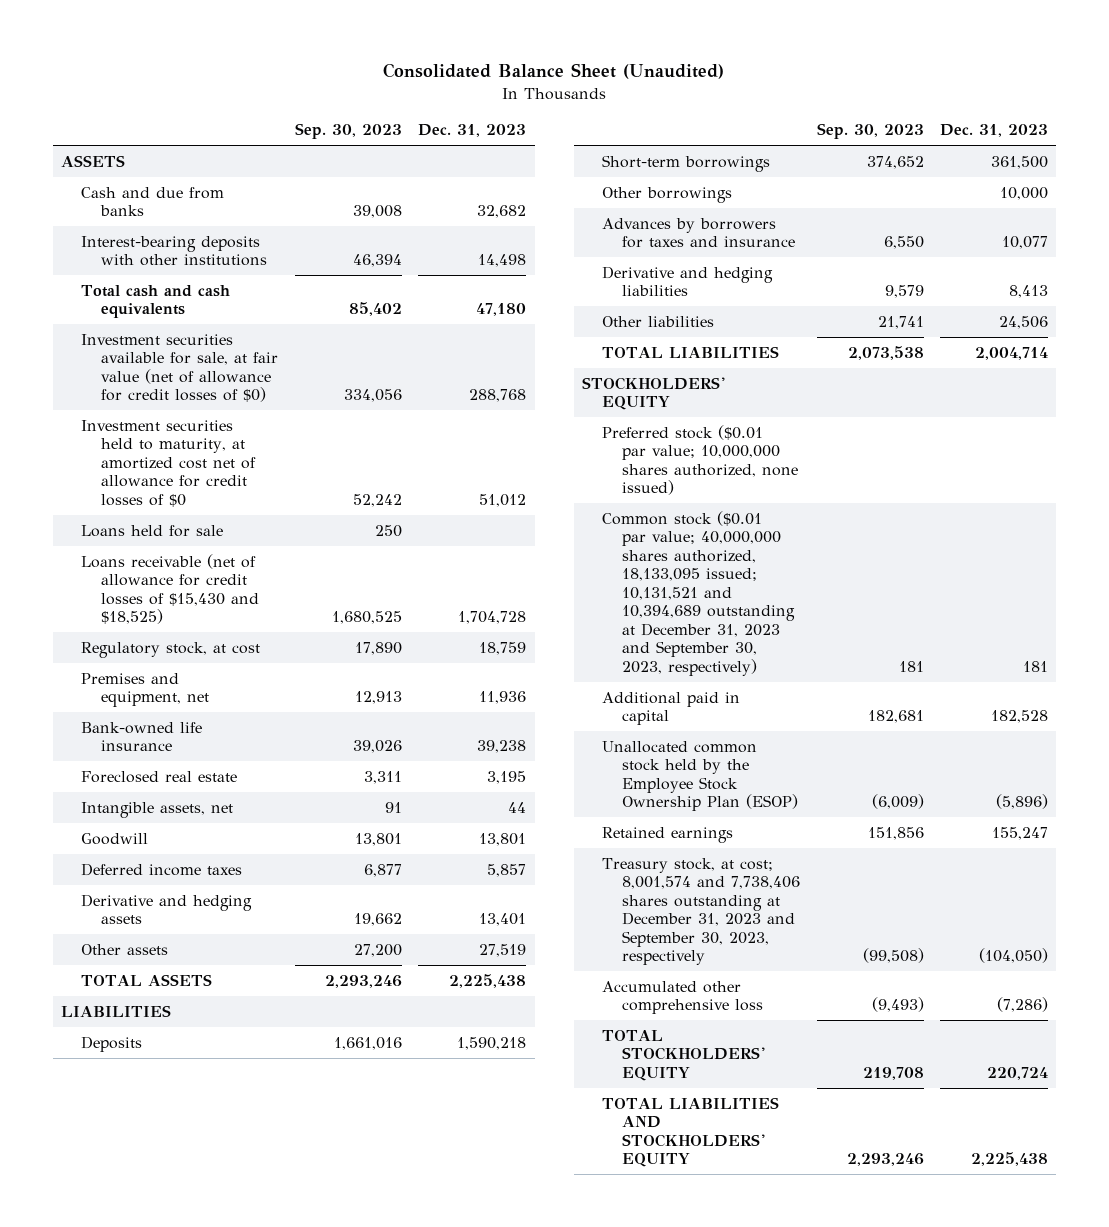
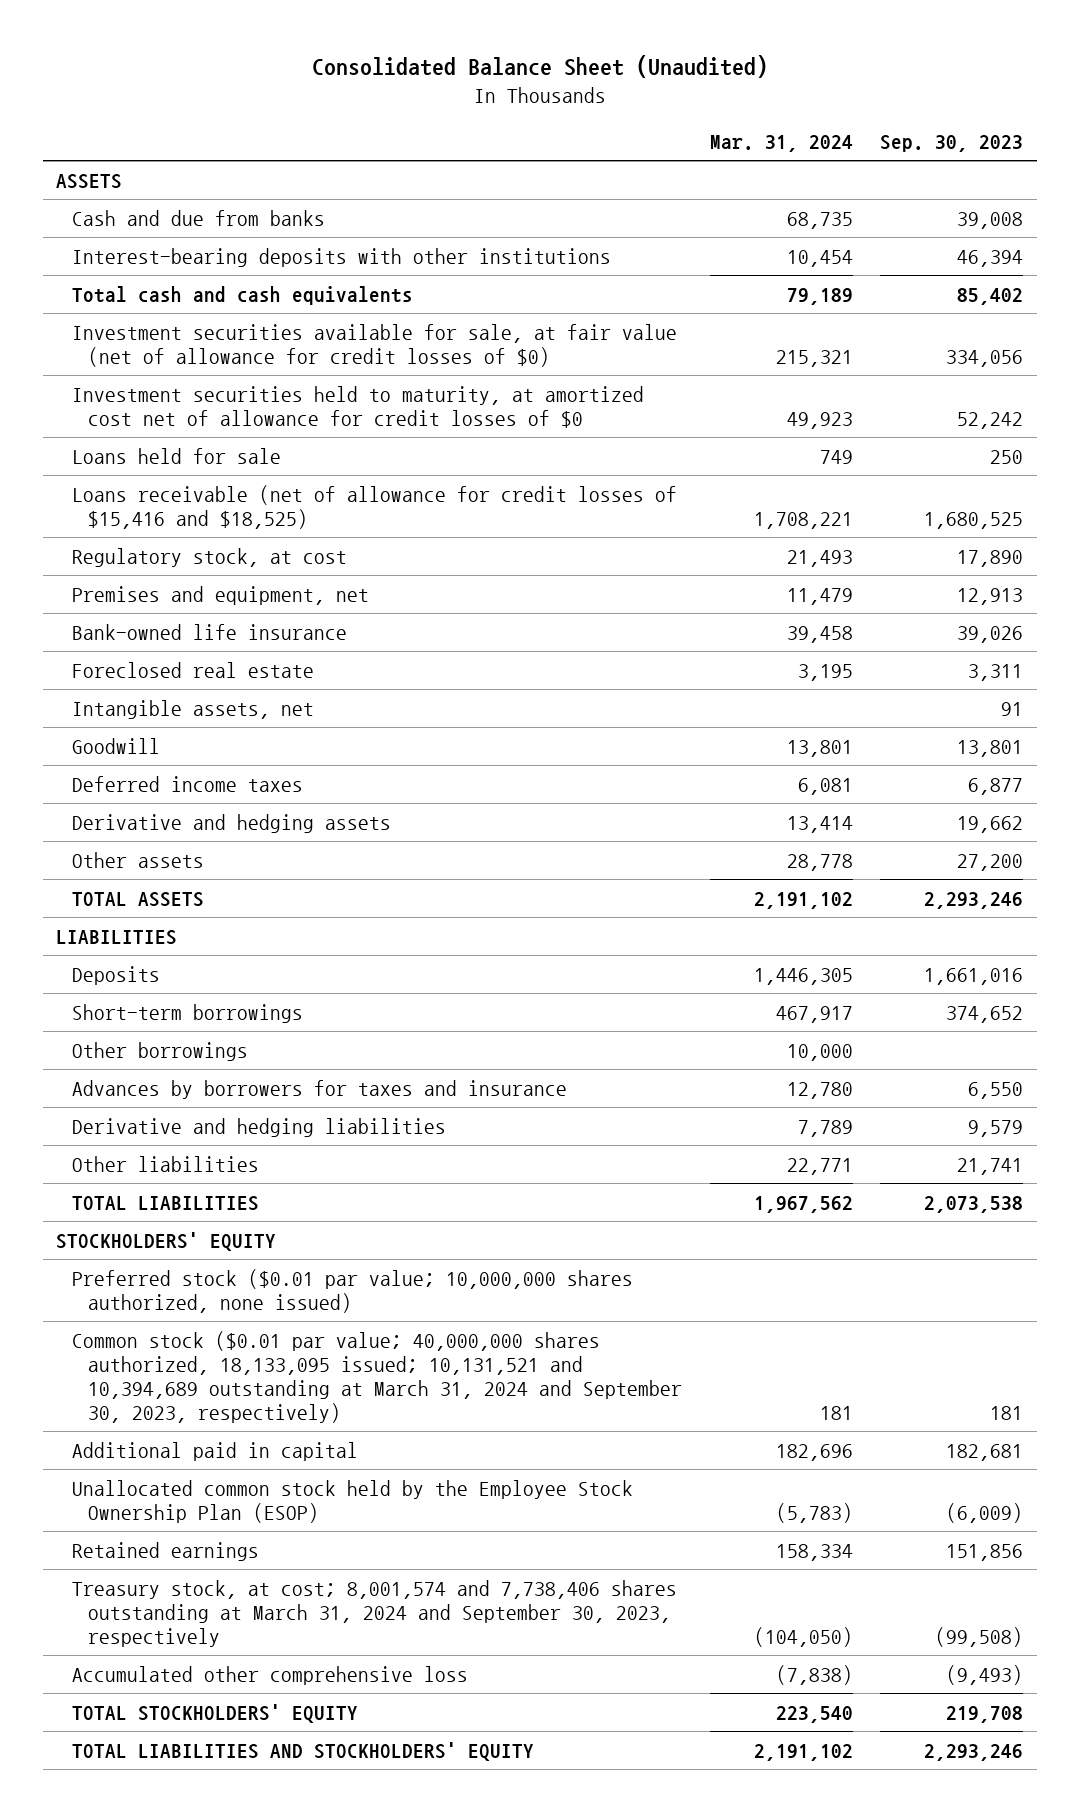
[418,124,527,138] Dec. 31, 2023 -> none
none -> [709,134,853,152] Mar. 31, 2024
[80,553,260,625] Loans receivable (net of allowance for credit losses of $15,430 and $18,525) -> [72,484,678,529] Loans receivable (net of allowance for credit losses of $15,416 and $18,525)
[602,510,796,676] Common stock ($0.01 par value; 40,000,000 shares authorized, 18,133,095 issued; 10,131,521 and 10,394,689 outstanding at December 31, 2023 and September 30, 2023, respectively) -> [72,1330,682,1423] Common stock ($0.01 par value; 40,000,000 shares authorized, 18,133,095 issued; 10,131,521 and 10,394,689 outstanding at March 31, 2024 and September 30, 2023, respectively)
[602,857,801,966] Treasury stock, at cost; 8,001,574 and 7,738,406 shares outstanding at December 31, 2023 and September 30, 2023, respectively -> [72,1579,678,1647] Treasury stock, at cost; 8,001,574 and 7,738,406 shares outstanding at March 31, 2024 and September 30, 2023, respectively

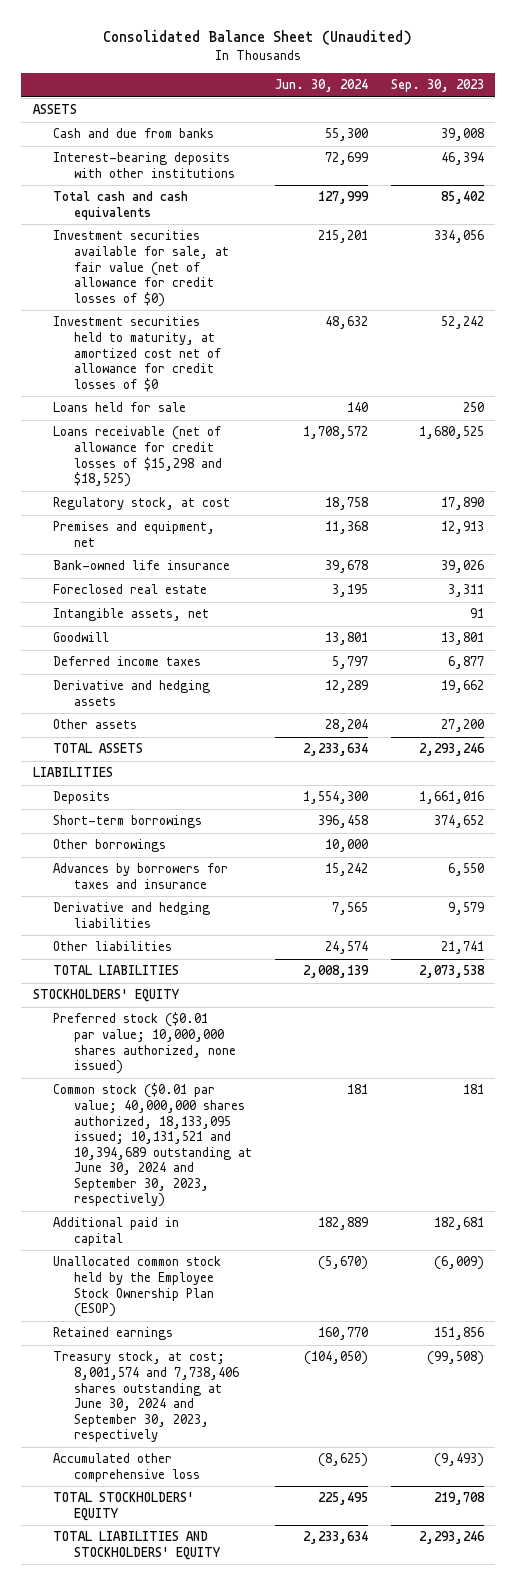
[709,134,853,152] Mar. 31, 2024 -> none
none -> [274,79,368,93] Jun. 30, 2024
[72,484,678,529] Loans receivable (net of allowance for credit losses of $15,416 and $18,525) -> [53,426,222,488] Loans receivable (net of allowance for credit losses of $15,298 and $18,525)
[72,1330,682,1423] Common stock ($0.01 par value; 40,000,000 shares authorized, 18,133,095 issued; 10,131,521 and 10,394,689 outstanding at March 31, 2024 and September 30, 2023, respectively) -> [53,1083,252,1208] Common stock ($0.01 par value; 40,000,000 shares authorized, 18,133,095 issued; 10,131,521 and 10,394,689 outstanding at June 30, 2024 and September 30, 2023, respectively)
[72,1579,678,1647] Treasury stock, at cost; 8,001,574 and 7,738,406 shares outstanding at March 31, 2024 and September 30, 2023, respectively -> [53,1351,239,1443] Treasury stock, at cost; 8,001,574 and 7,738,406 shares outstanding at June 30, 2024 and September 30, 2023, respectively

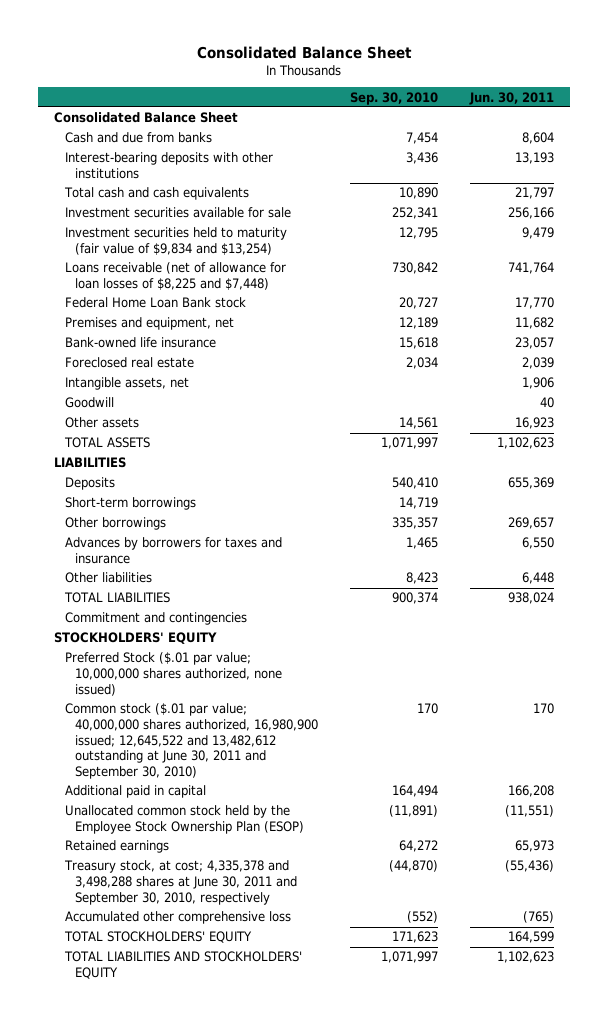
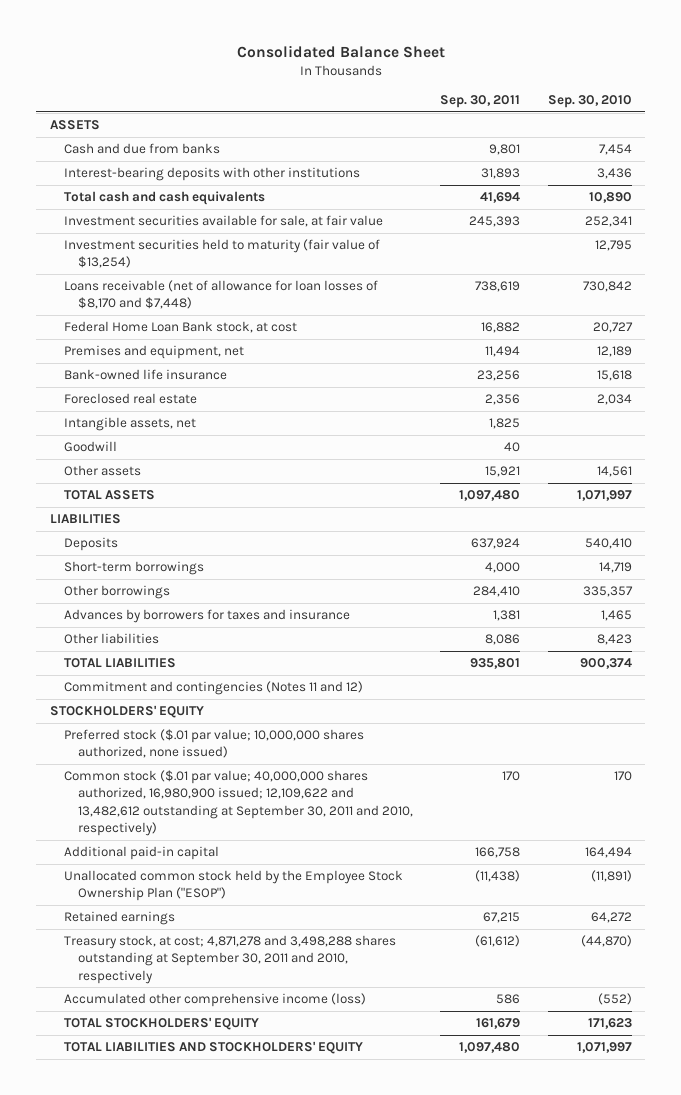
[468,91,554,105] Jun. 30, 2011 -> none
none -> [440,95,521,109] Sep. 30, 2011
[54,112,239,124] Consolidated Balance Sheet -> none
none -> [49,120,100,131] ASSETS
[64,207,291,219] Investment securities available for sale -> [63,215,383,228] Investment securities available for sale, at fair value
[64,227,287,256] Investment securities held to maturity (fair value of $9,834 and $13,254) -> [63,239,380,269] Investment securities held to maturity (fair value of $13,254)
[64,262,286,291] Loans receivable (net of allowance for loan losses of $8,225 and $7,448) -> [63,280,378,310] Loans receivable (net of allowance for loan losses of $8,170 and $7,448)
[64,297,246,309] Federal Home Loan Bank stock -> [63,321,297,334] Federal Home Loan Bank stock, at cost
[64,612,247,626] Commitment and contingencies -> [63,681,363,696] Commitment and contingencies (Notes 11 and 12)
[64,652,282,696] Preferred Stock ($.01 par value; 10,000,000 shares authorized, none issued) -> [63,729,364,759] Preferred stock ($.01 par value; 10,000,000 shares authorized, none issued)
[64,703,318,779] Common stock ($.01 par value; 40,000,000 shares authorized, 16,980,900 issued; 12,645,522 and 13,482,612 outstanding at June 30, 2011 and September 30, 2010) -> [63,770,414,836] Common stock ($.01 par value; 40,000,000 shares authorized, 16,980,900 issued; 12,109,622 and 13,482,612 outstanding at September 30, 2011 and 2010, respectively)
[64,785,206,799] Additional paid in capital -> [63,846,219,861] Additional paid-in capital
[64,805,304,835] Unallocated common stock held by the Employee Stock Ownership Plan (ESOP) -> [63,870,403,902] Unallocated common stock held by the Employee Stock Ownership Plan ("ESOP")
[63,860,297,905] Treasury stock, at cost; 4,335,378 and 3,498,288 shares at June 30, 2011 and September 30, 2010, respectively -> [63,935,396,984] Treasury stock, at cost; 4,871,278 and 3,498,288 shares outstanding at September 30, 2011 and 2010, respectively
[64,911,291,925] Accumulated other comprehensive loss -> [63,993,366,1008] Accumulated other comprehensive income (loss)

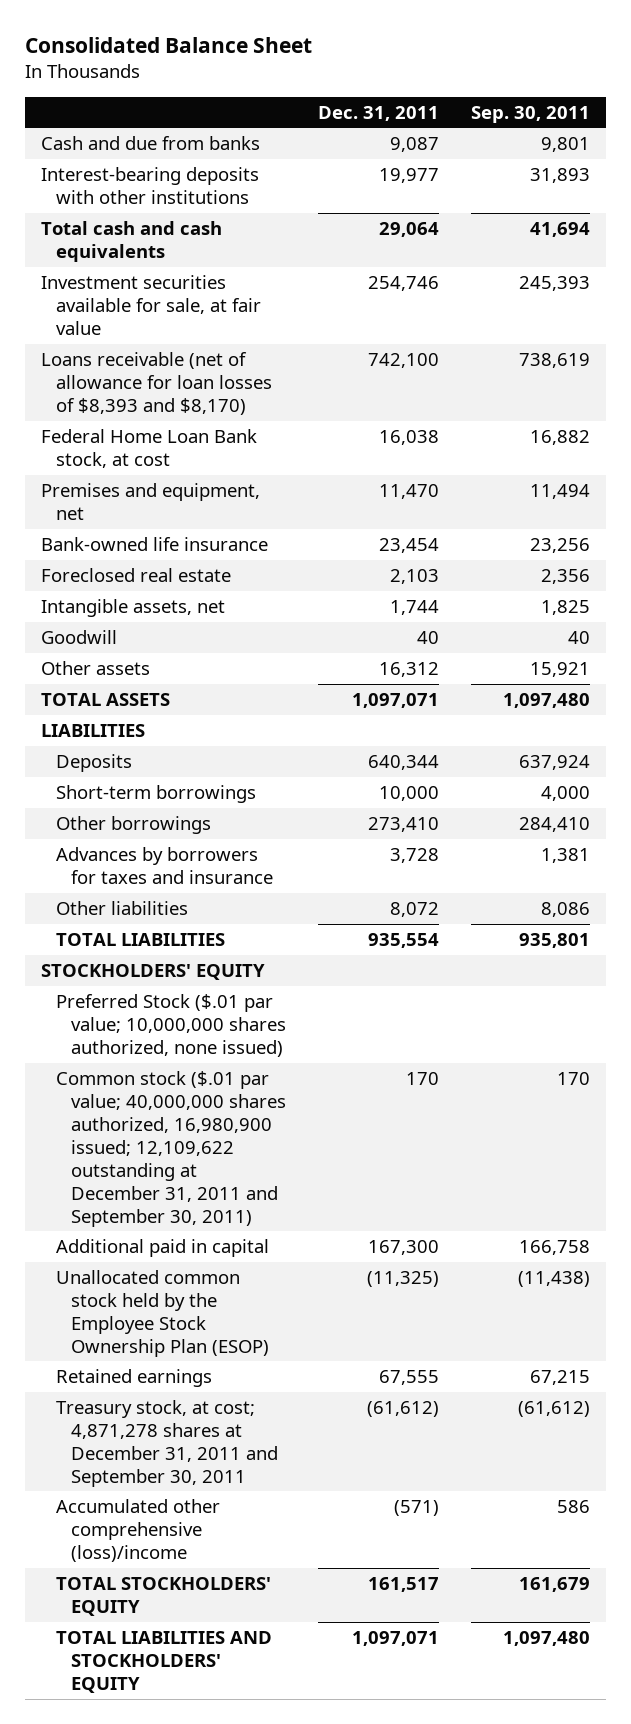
[547,95,632,109] Sep. 30, 2010 -> none
none -> [318,105,440,121] Dec. 31, 2011
[49,120,100,131] ASSETS -> none
[63,239,380,269] Investment securities held to maturity (fair value of $13,254) -> none
[63,280,378,310] Loans receivable (net of allowance for loan losses of $8,170 and $7,448) -> [40,351,272,415] Loans receivable (net of allowance for loan losses of $8,393 and $8,170)
[63,681,363,696] Commitment and contingencies (Notes 11 and 12) -> none
[63,729,364,759] Preferred stock ($.01 par value; 10,000,000 shares authorized, none issued) -> [55,993,287,1057] Preferred Stock ($.01 par value; 10,000,000 shares authorized, none issued)
[63,770,414,836] Common stock ($.01 par value; 40,000,000 shares authorized, 16,980,900 issued; 12,109,622 and 13,482,612 outstanding at September 30, 2011 and 2010, respectively) -> [55,1070,287,1227] Common stock ($.01 par value; 40,000,000 shares authorized, 16,980,900 issued; 12,109,622 outstanding at December 31, 2011 and September 30, 2011)
[63,846,219,861] Additional paid-in capital -> [55,1238,269,1257] Additional paid in capital
[63,870,403,902] Unallocated common stock held by the Employee Stock Ownership Plan ("ESOP") -> [55,1269,270,1357] Unallocated common stock held by the Employee Stock Ownership Plan (ESOP)
[63,935,396,984] Treasury stock, at cost; 4,871,278 and 3,498,288 shares outstanding at September 30, 2011 and 2010, respectively -> [55,1399,279,1487] Treasury stock, at cost; 4,871,278 shares at December 31, 2011 and September 30, 2011
[63,993,366,1008] Accumulated other comprehensive income (loss) -> [55,1498,220,1562] Accumulated other comprehensive (loss)/income

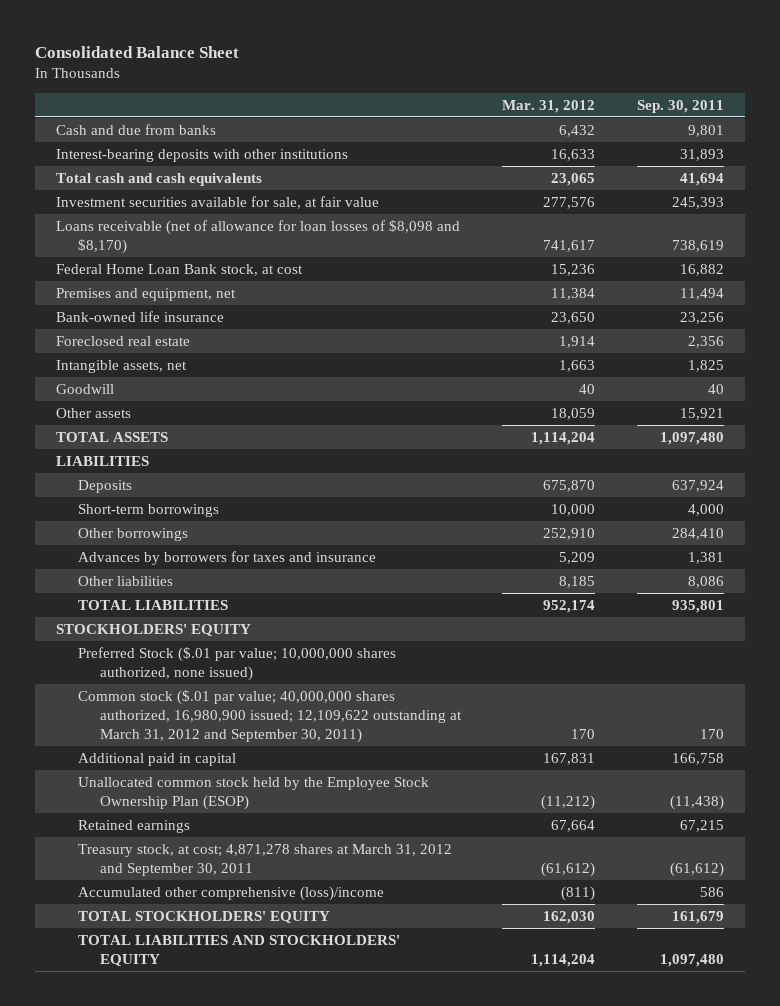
[318,105,440,121] Dec. 31, 2011 -> none
none -> [502,99,596,113] Mar. 31, 2012
[40,351,272,415] Loans receivable (net of allowance for loan losses of $8,393 and $8,170) -> [55,219,460,254] Loans receivable (net of allowance for loan losses of $8,098 and $8,170)
[55,1070,287,1227] Common stock ($.01 par value; 40,000,000 shares authorized, 16,980,900 issued; 12,109,622 outstanding at December 31, 2011 and September 30, 2011) -> [77,689,462,744] Common stock ($.01 par value; 40,000,000 shares authorized, 16,980,900 issued; 12,109,622 outstanding at March 31, 2012 and September 30, 2011)
[55,1399,279,1487] Treasury stock, at cost; 4,871,278 shares at December 31, 2011 and September 30, 2011 -> [77,843,452,876] Treasury stock, at cost; 4,871,278 shares at March 31, 2012 and September 30, 2011

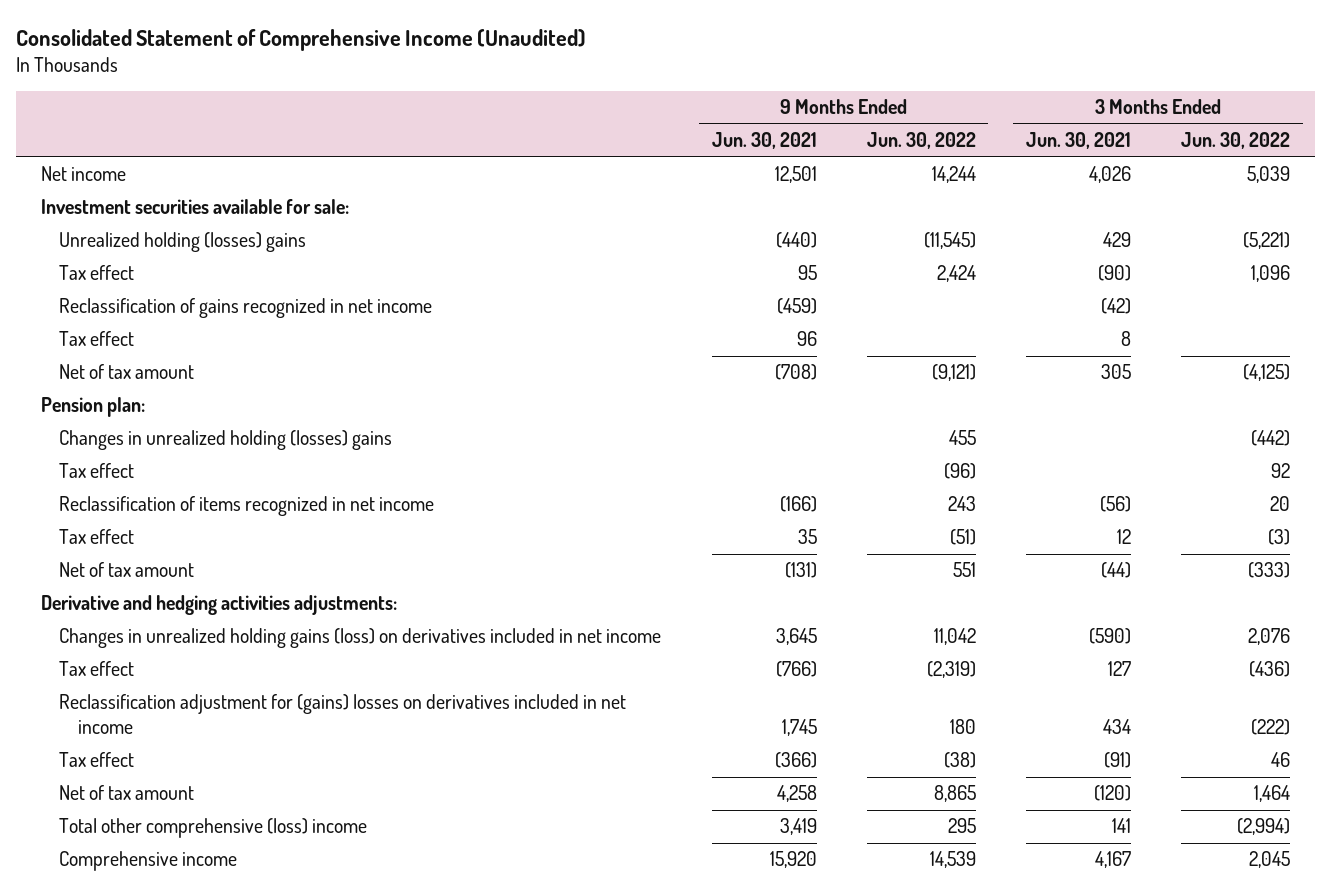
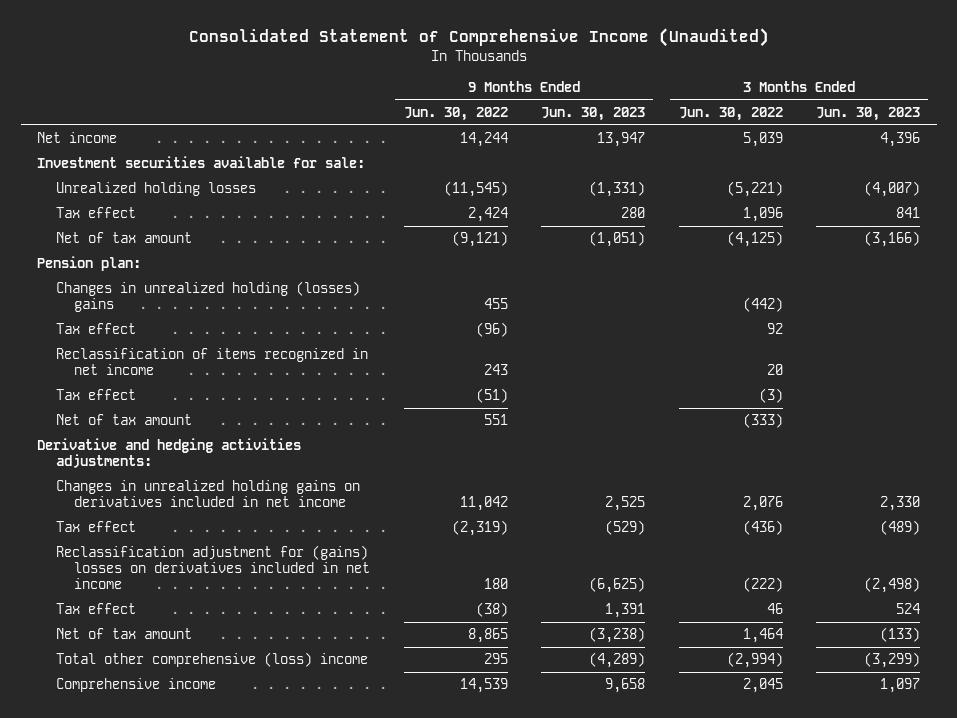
[711,132,817,150] Jun. 30, 2021 -> none
[1025,132,1131,150] Jun. 30, 2021 -> none
none -> [541,106,646,121] Jun. 30, 2023
none -> [815,106,920,121] Jun. 30, 2023
[59,232,307,253] Unrealized holding (losses) gains -> [55,182,256,197] Unrealized holding losses
[59,298,433,319] Reclassification of gains recognized in net income -> none
[59,331,135,347] Tax effect -> none
[59,628,662,649] Changes in unrealized holding gains (loss) on derivatives included in net income -> [55,480,360,508] Changes in unrealized holding gains on derivatives included in net income

